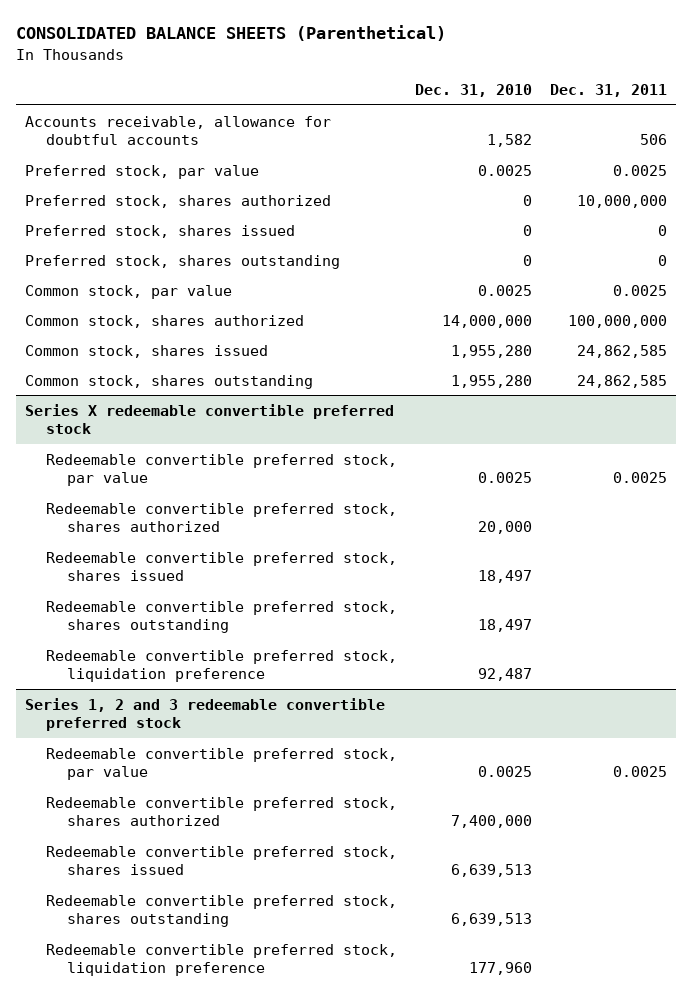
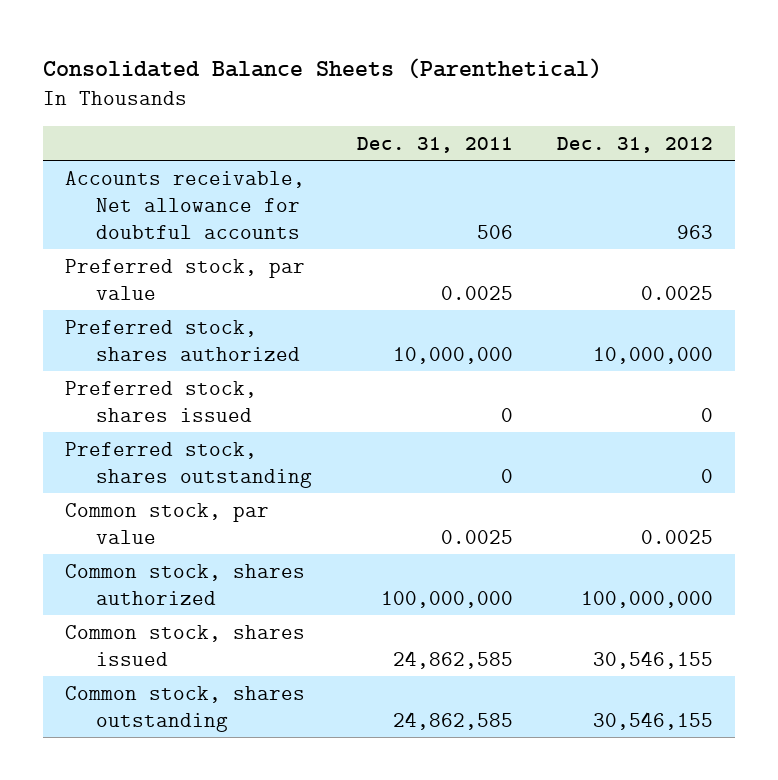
[16,25,447,42] CONSOLIDATED BALANCE SHEETS (Parenthetical) -> [43,58,603,80] Consolidated Balance Sheets (Parenthetical)
[415,84,533,98] Dec. 31, 2010 -> none
none -> [557,136,714,153] Dec. 31, 2012
[25,115,332,146] Accounts receivable, allowance for doubtful accounts -> [65,170,306,239] Accounts receivable, Net allowance for doubtful accounts
[25,403,395,435] Series X redeemable convertible preferred stock -> none
[46,453,398,487] Redeemable convertible preferred stock, par value -> none
[46,502,398,533] Redeemable convertible preferred stock, shares authorized -> none
[46,551,398,582] Redeemable convertible preferred stock, shares issued -> none
[46,600,398,634] Redeemable convertible preferred stock, shares outstanding -> none
[46,649,398,683] Redeemable convertible preferred stock, liquidation preference -> none
[25,697,386,732] Series 1, 2 and 3 redeemable convertible preferred stock -> none
[46,747,398,781] Redeemable convertible preferred stock, par value -> none
[46,796,398,827] Redeemable convertible preferred stock, shares authorized -> none
[46,845,398,876] Redeemable convertible preferred stock, shares issued -> none
[46,894,398,928] Redeemable convertible preferred stock, shares outstanding -> none
[46,943,398,977] Redeemable convertible preferred stock, liquidation preference -> none

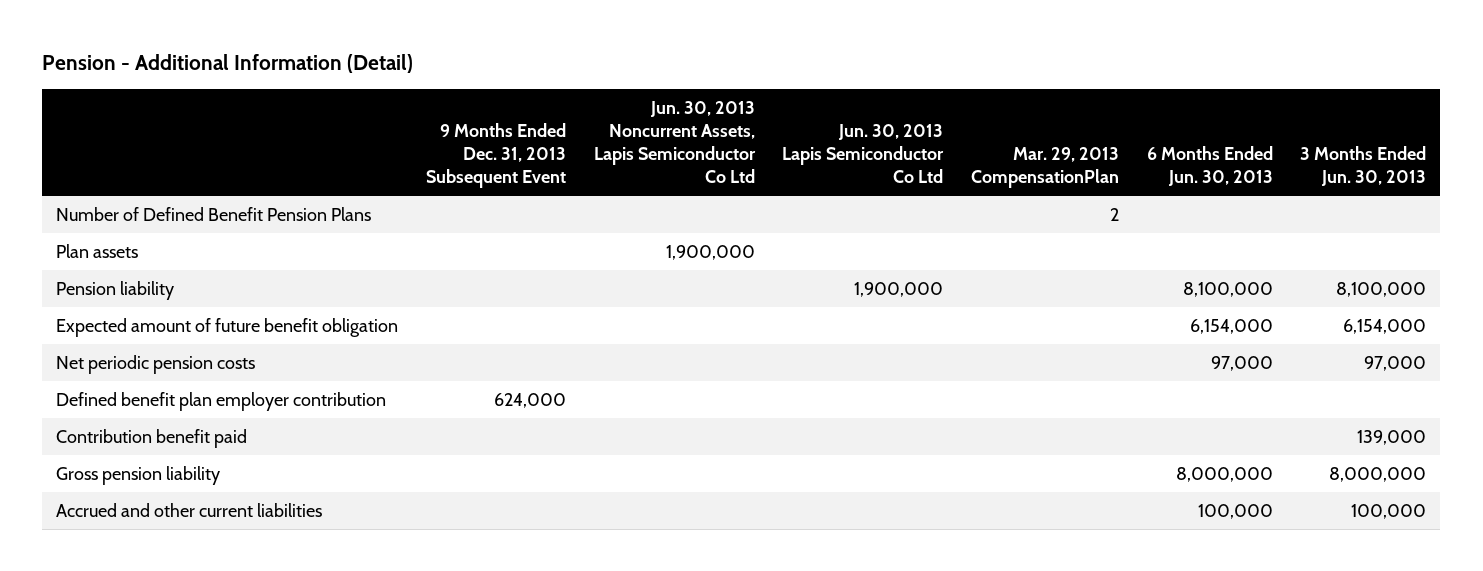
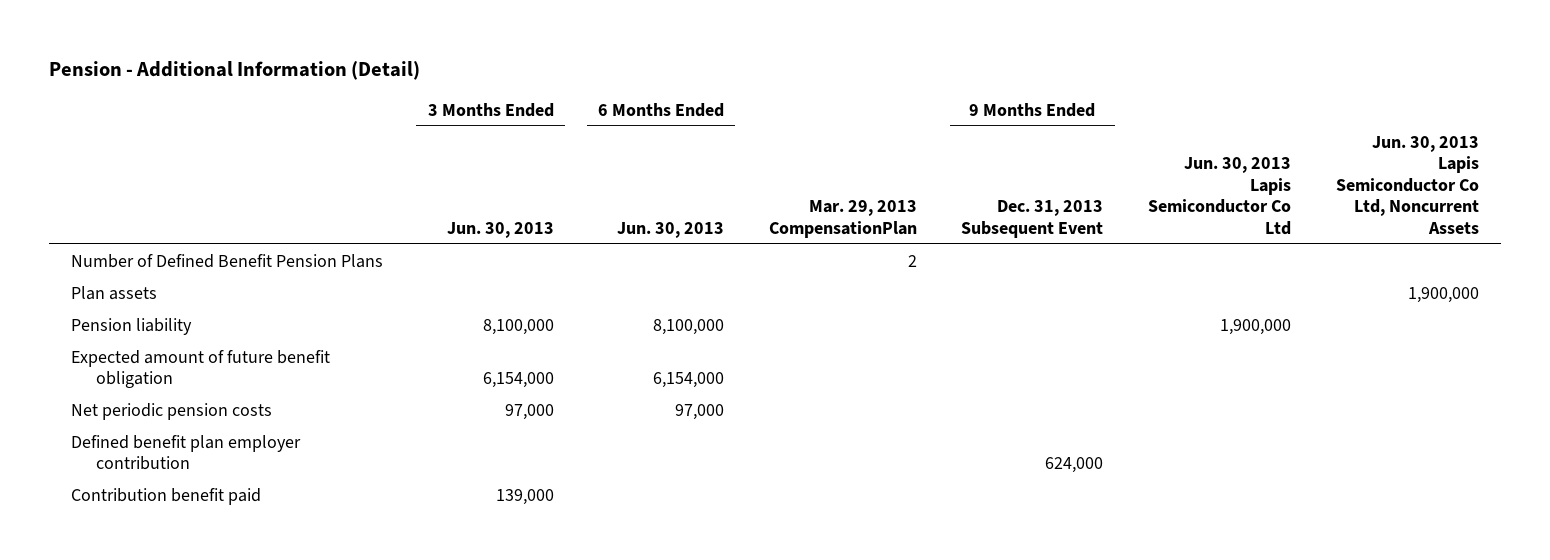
[593,100,756,184] Jun. 30, 2013 Noncurrent Assets, Lapis Semiconductor Co Ltd -> none
none -> [1335,135,1479,234] Jun. 30, 2013 Lapis Semiconductor Co Ltd, Noncurrent Assets
[56,466,221,486] Gross pension liability -> none
[56,503,323,518] Accrued and other current liabilities -> none

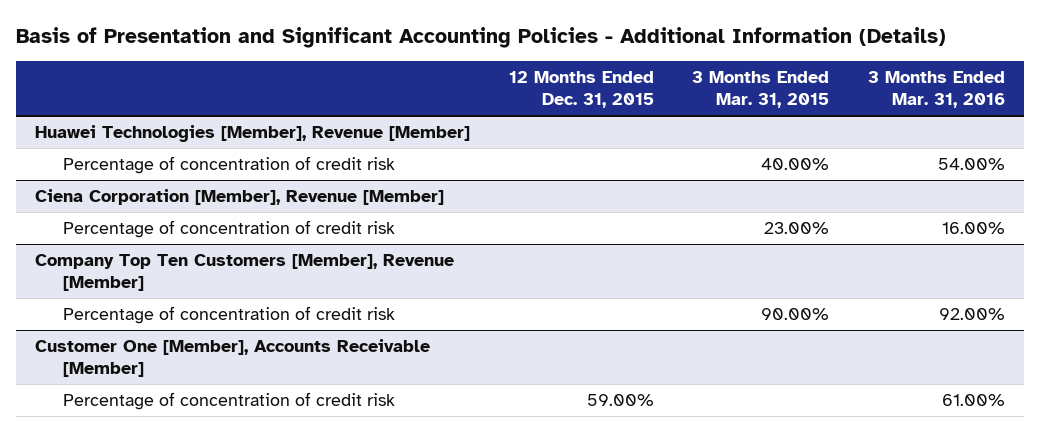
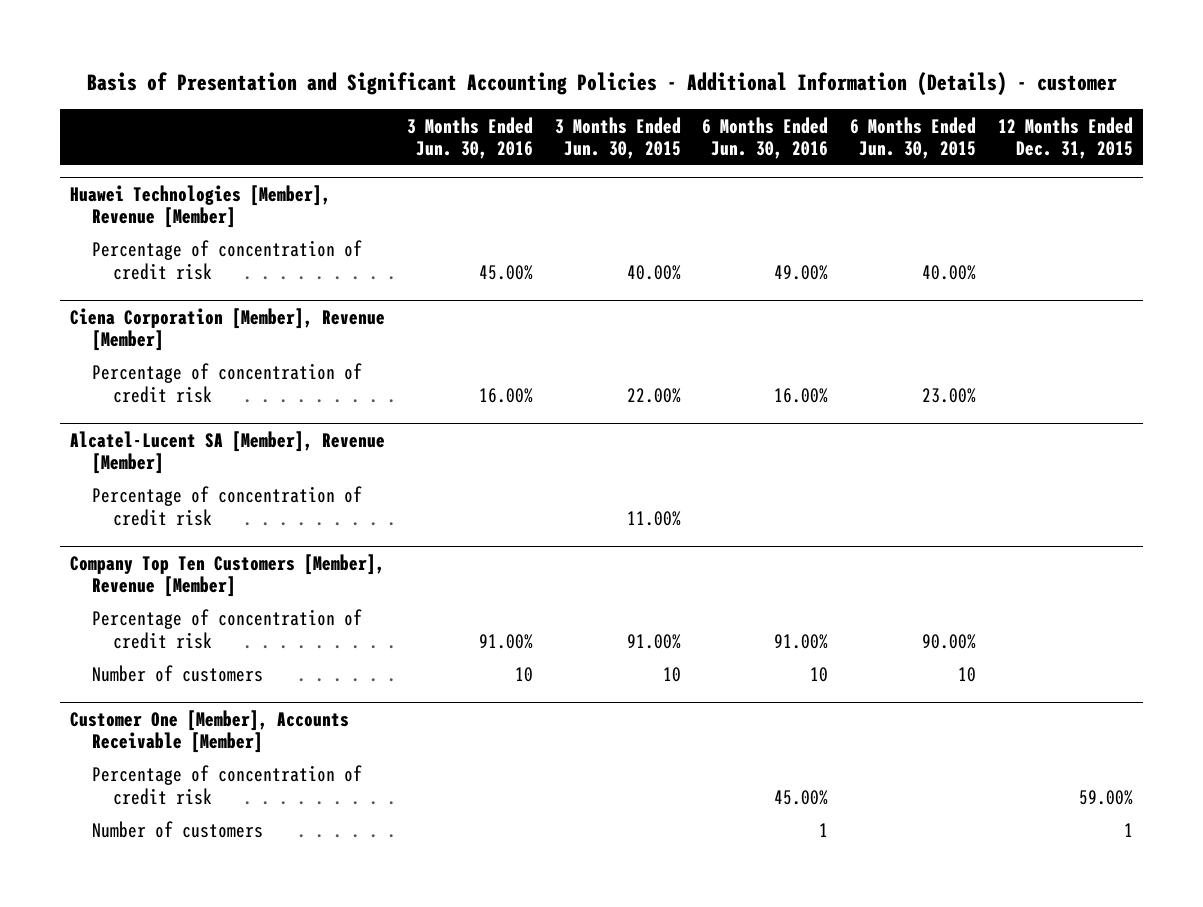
[15,27,946,49] Basis of Presentation and Significant Accounting Policies - Additional Information (Details) -> [86,71,1117,96] Basis of Presentation and Significant Accounting Policies - Additional Information (Details) - customer
[692,71,830,109] 3 Months Ended Mar. 31, 2015 -> none
[867,71,1005,109] 3 Months Ended Mar. 31, 2016 -> none
none -> [407,116,534,159] 3 Months Ended Jun. 30, 2016
none -> [554,116,681,159] 3 Months Ended Jun. 30, 2015
none -> [702,116,829,159] 6 Months Ended Jun. 30, 2016
none -> [850,116,977,159] 6 Months Ended Jun. 30, 2015
none -> [70,430,386,475] Alcatel-Lucent SA [Member], Revenue [Member]
none -> [91,486,362,526] Percentage of concentration of credit risk
none -> [91,665,263,683] Number of customers
none -> [91,821,263,839] Number of customers

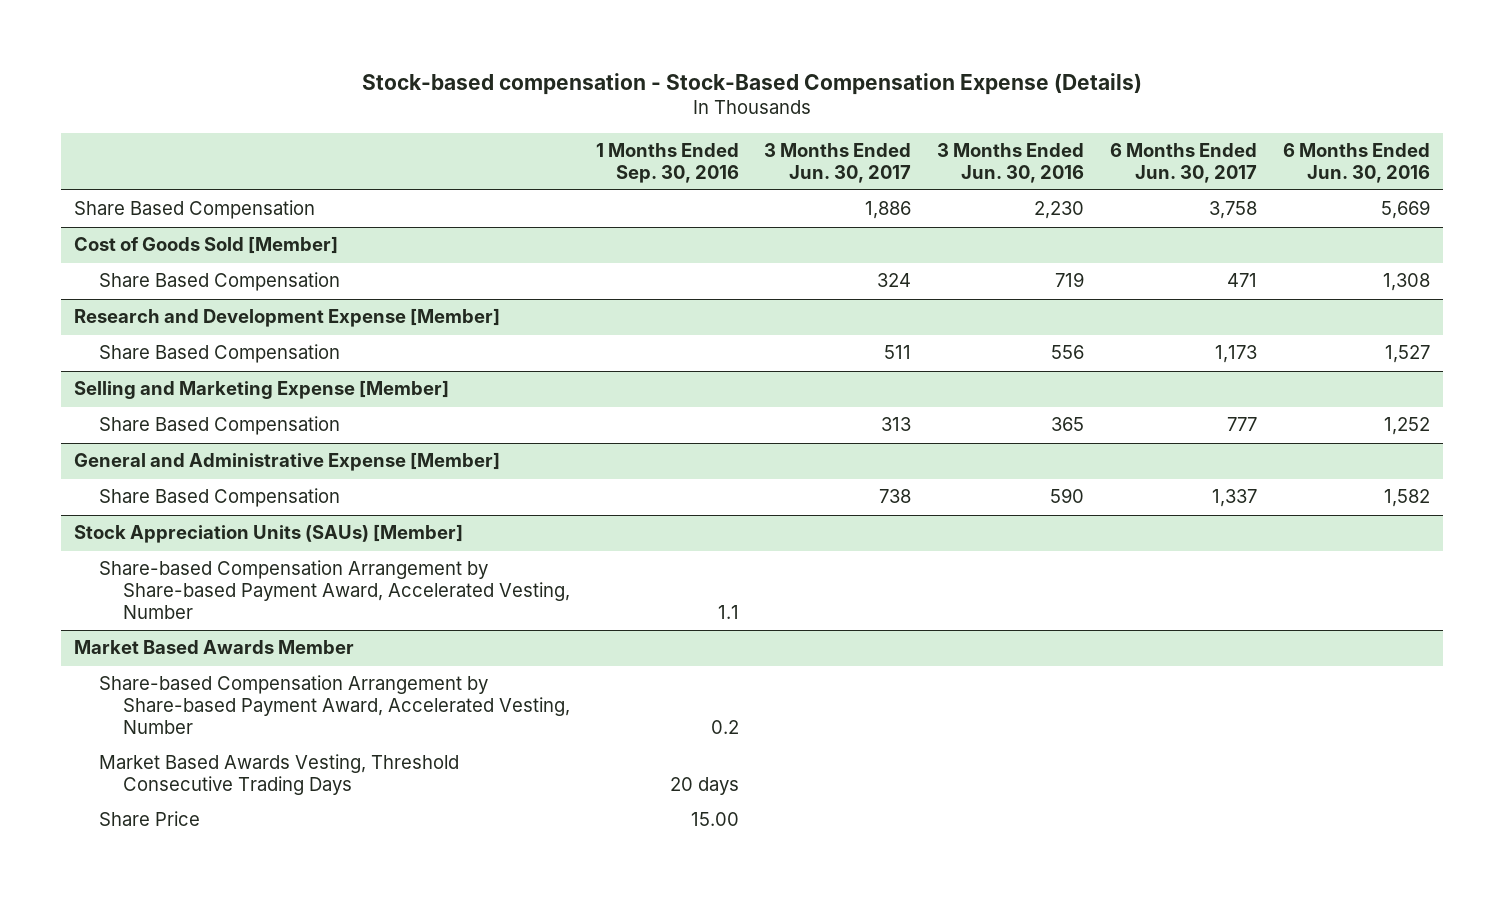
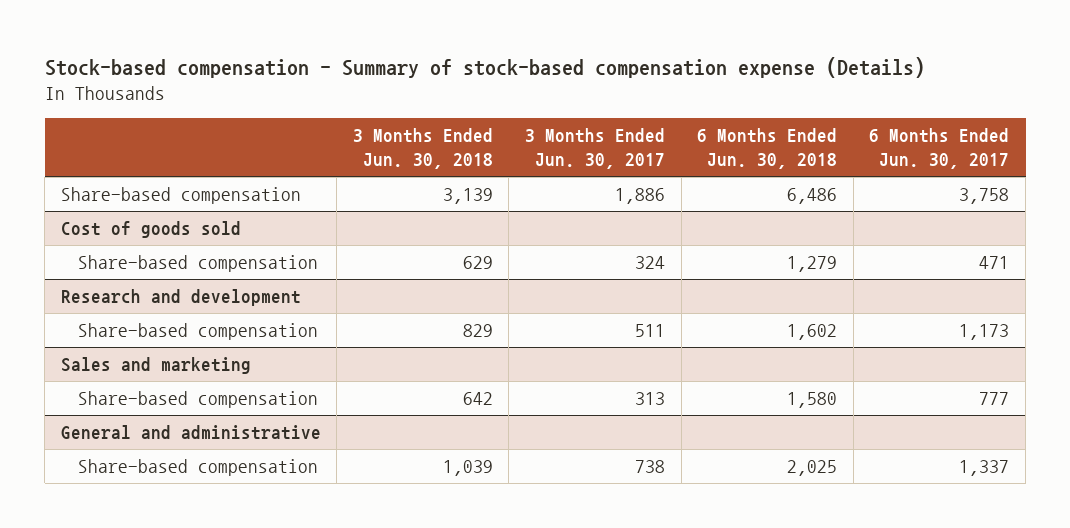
[362,72,1143,95] Stock-based compensation - Stock-Based Compensation Expense (Details) -> [44,56,925,78] Stock-based compensation - Summary of stock-based compensation expense (Details)
[595,143,739,183] 1 Months Ended Sep. 30, 2016 -> none
[937,143,1085,183] 3 Months Ended Jun. 30, 2016 -> none
[1282,143,1430,183] 6 Months Ended Jun. 30, 2016 -> none
none -> [352,128,493,170] 3 Months Ended Jun. 30, 2018
none -> [697,128,838,170] 6 Months Ended Jun. 30, 2018
[74,524,464,544] Stock Appreciation Units (SAUs) [Member] -> none
[98,560,570,619] Share-based Compensation Arrangement by Share-based Payment Award, Accelerated Vesting, Number -> none
[74,640,355,655] Market Based Awards Member -> none
[98,675,570,734] Share-based Compensation Arrangement by Share-based Payment Award, Accelerated Vesting, Number -> none
[98,754,459,796] Market Based Awards Vesting, Threshold Consecutive Trading Days -> none
[98,811,200,827] Share Price -> none
[74,200,316,220] Share Based Compensation -> [60,187,301,205] Share-based compensation
[74,236,339,255] Cost of Goods Sold [Member] -> [60,221,241,239] Cost of goods sold
[98,272,340,292] Share Based Compensation -> [78,255,319,273] Share-based compensation
[74,308,501,328] Research and Development Expense [Member] -> [60,289,301,307] Research and development
[98,344,340,364] Share Based Compensation -> [78,323,319,341] Share-based compensation
[74,380,450,400] Selling and Marketing Expense [Member] -> [60,357,251,375] Sales and marketing
[98,416,340,436] Share Based Compensation -> [78,391,319,409] Share-based compensation
[74,452,501,472] General and Administrative Expense [Member] -> [60,425,321,441] General and administrative
[98,488,340,508] Share Based Compensation -> [78,459,319,477] Share-based compensation

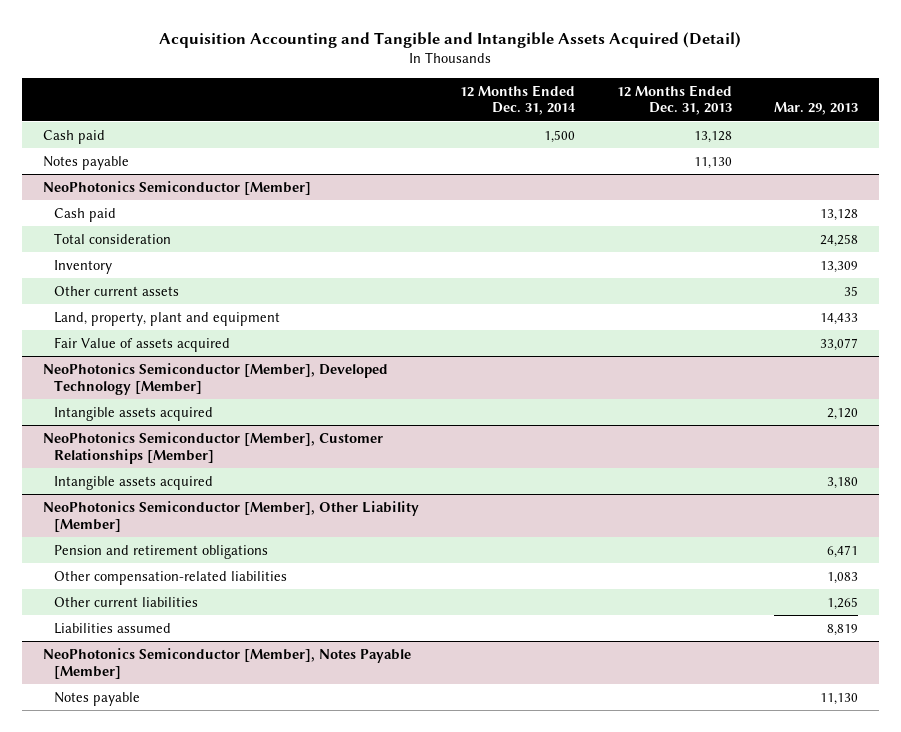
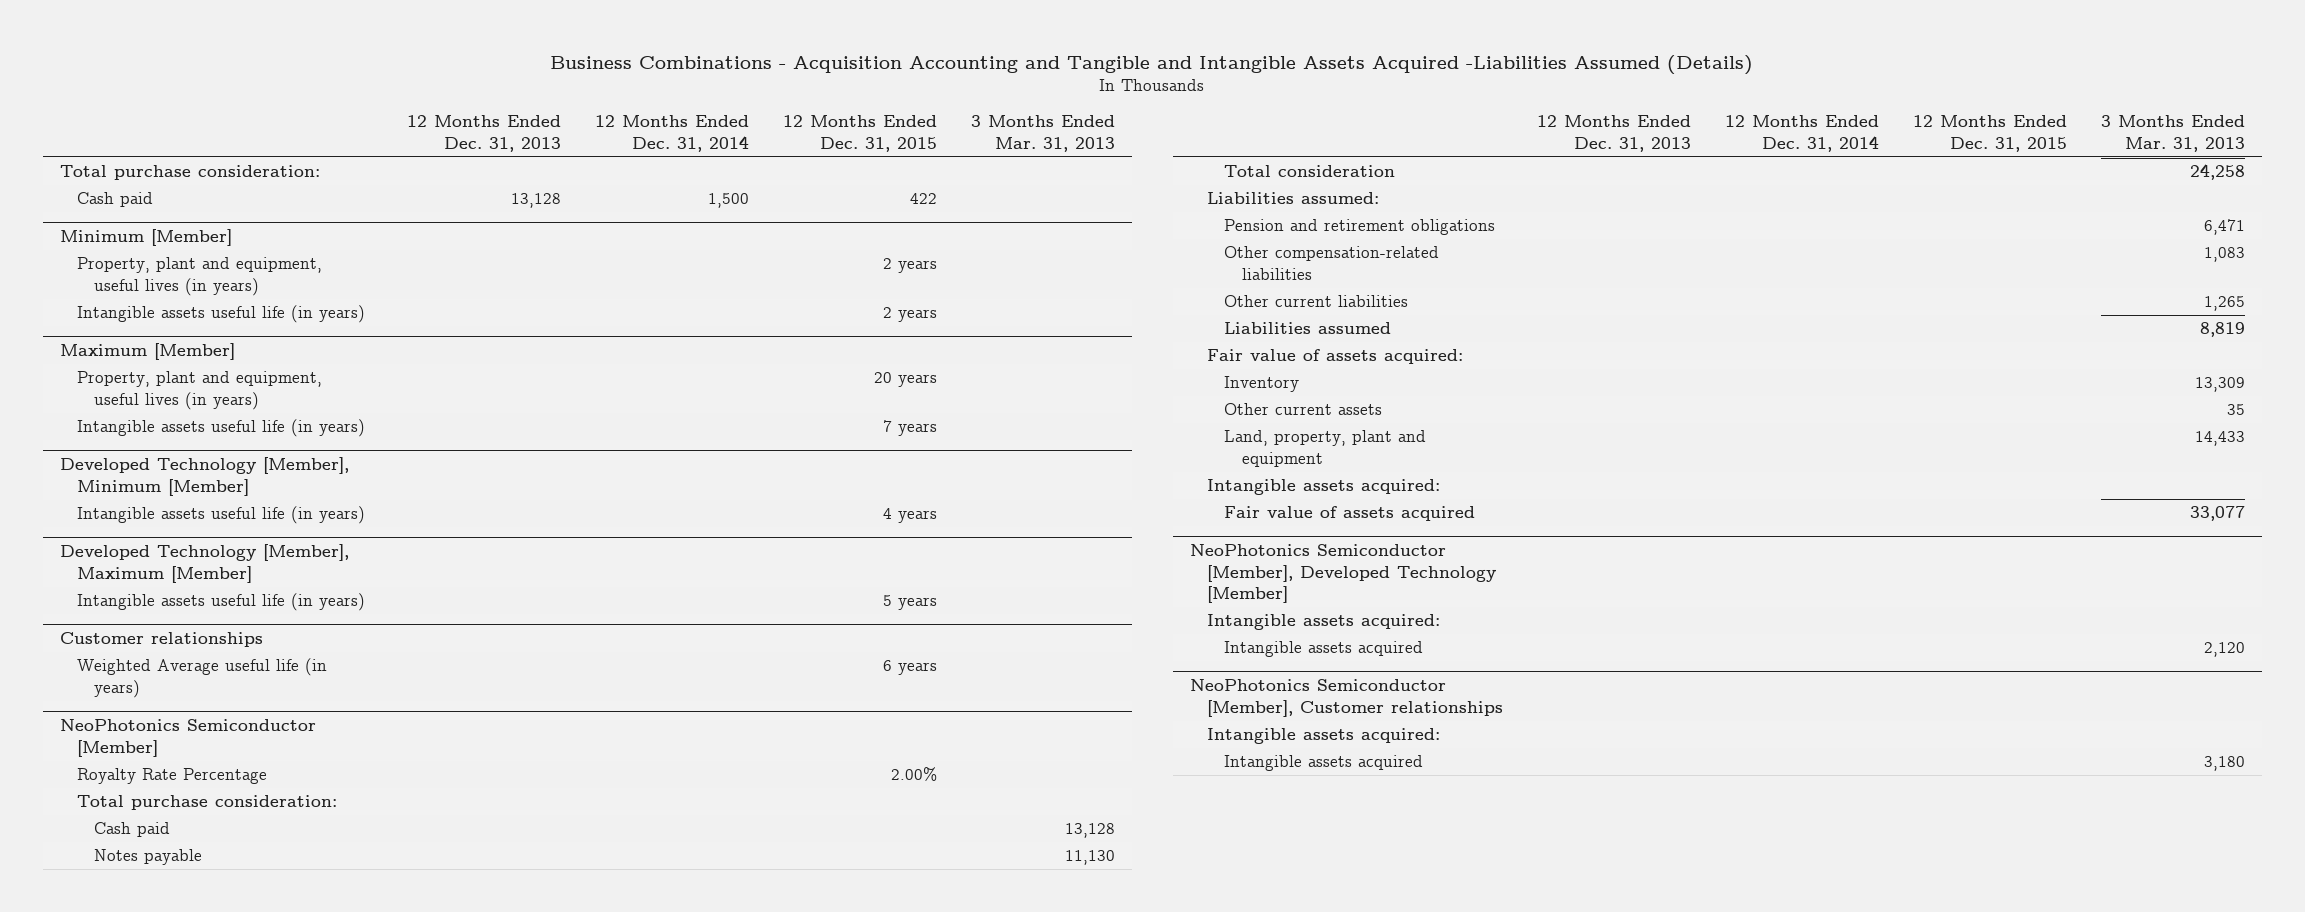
[159,32,742,49] Acquisition Accounting and Tangible and Intangible Assets Acquired (Detail) -> [550,54,1754,75] Business Combinations - Acquisition Accounting and Tangible and Intangible Assets Acquired -Liabilities Assumed (Details)
[774,102,859,116] Mar. 29, 2013 -> none
none -> [782,115,937,152] 12 Months Ended Dec. 31, 2015
none -> [970,115,1115,152] 3 Months Ended Mar. 31, 2013
none -> [59,165,320,181] Total purchase consideration:
[42,155,129,170] Notes payable -> none
none -> [59,229,232,247] Minimum [Member]
none -> [77,257,323,296] Property, plant and equipment, useful lives (in years)
none -> [77,305,366,324] Intangible assets useful life (in years)
none -> [59,343,235,361] Maximum [Member]
none -> [77,371,323,410] Property, plant and equipment, useful lives (in years)
none -> [77,419,366,438] Intangible assets useful life (in years)
none -> [59,457,349,496] Developed Technology [Member], Minimum [Member]
none -> [77,506,366,525] Intangible assets useful life (in years)
none -> [59,544,349,583] Developed Technology [Member], Maximum [Member]
none -> [77,593,366,612] Intangible assets useful life (in years)
none -> [59,632,263,648] Customer relationships
none -> [77,658,328,698] Weighted Average useful life (in years)
none -> [77,768,268,785] Royalty Rate Percentage
none -> [77,795,338,811] Total purchase consideration:
none -> [94,849,203,866] Notes payable
none -> [1207,192,1380,205] Liabilities assumed:
none -> [1224,219,1496,236] Pension and retirement obligations
none -> [1224,246,1440,280] Other compensation-related liabilities
none -> [1224,295,1409,308] Other current liabilities
none -> [1224,322,1392,335] Liabilities assumed
none -> [1207,349,1464,365] Fair value of assets acquired:
none -> [1207,479,1441,496] Intangible assets acquired:
[54,336,231,352] Fair Value of assets acquired -> [1224,506,1476,522] Fair value of assets acquired
none -> [1207,614,1441,631] Intangible assets acquired:
[42,431,383,464] NeoPhotonics Semiconductor [Member], Customer Relationships [Member] -> [1190,679,1504,717] NeoPhotonics Semiconductor [Member], Customer relationships
none -> [1207,728,1441,745] Intangible assets acquired:
[42,500,419,532] NeoPhotonics Semiconductor [Member], Other Liability [Member] -> none
[54,544,269,559] Pension and retirement obligations -> none
[54,570,288,585] Other compensation-related liabilities -> none
[54,596,199,607] Other current liabilities -> none
[54,622,172,634] Liabilities assumed -> none
[42,647,411,679] NeoPhotonics Semiconductor [Member], Notes Payable [Member] -> none
[54,691,141,706] Notes payable -> none

